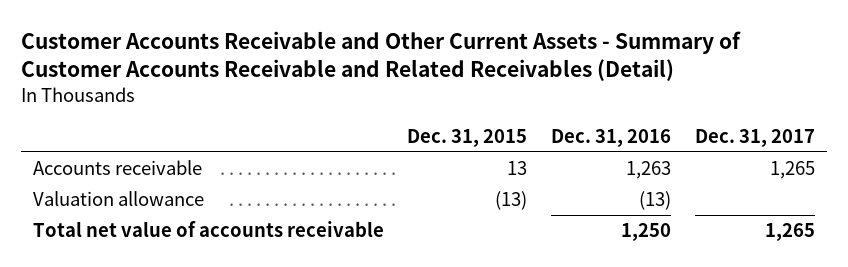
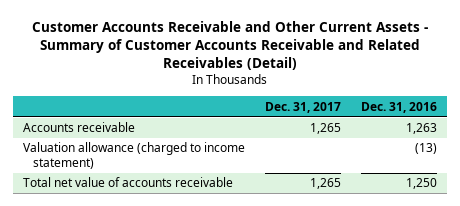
[407,128,528,147] Dec. 31, 2015 -> none
[32,191,204,207] Valuation allowance -> [23,142,246,169] Valuation allowance (charged to income statement)

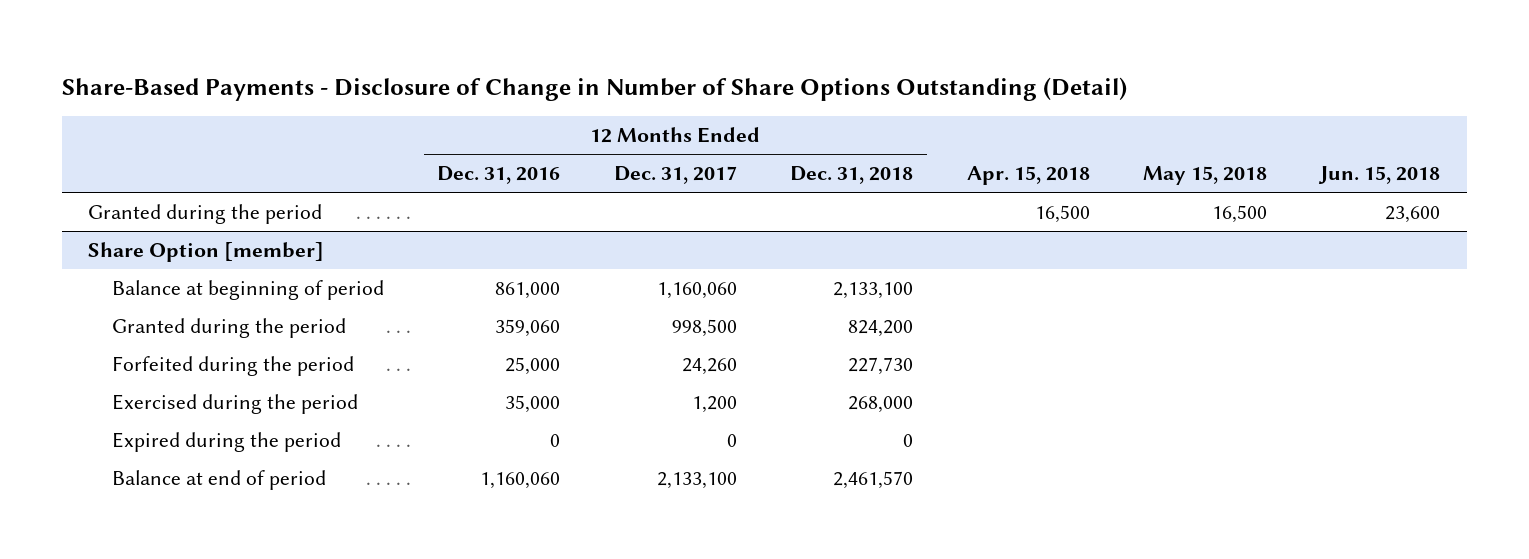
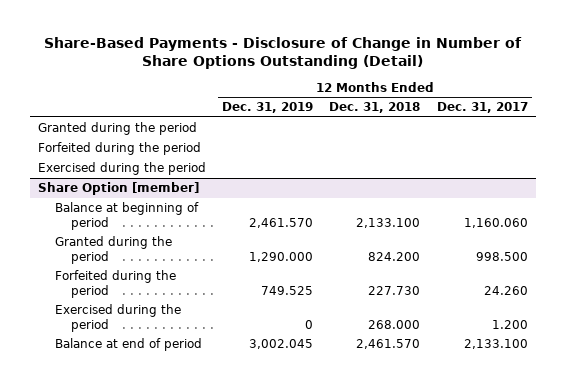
[437,166,561,185] Dec. 31, 2016 -> none
[966,166,1090,186] Apr. 15, 2018 -> none
[1143,166,1268,186] May 15, 2018 -> none
[1318,166,1441,185] Jun. 15, 2018 -> none
none -> [222,102,314,114] Dec. 31, 2019
none -> [38,141,202,155] Forfeited during the period
none -> [38,161,207,175] Exercised during the period
[111,431,341,452] Expired during the period -> none
[656,281,737,299] 1,160,060 -> [463,217,528,228] 1,160.060
[833,281,914,299] 2,133,100 -> [356,217,421,228] 2,133.100
[671,318,737,337] 998,500 -> [475,251,528,261] 998.500
[848,319,914,337] 824,200 -> [368,251,421,261] 824.200
[681,357,737,375] 24,260 -> [483,285,528,295] 24.260
[848,356,914,375] 227,730 -> [368,285,421,295] 227.730
[691,395,737,413] 1,200 -> [491,319,528,329] 1.200
[848,395,914,413] 268,000 -> [368,319,421,329] 268.000
[656,471,737,489] 2,133,100 -> [463,338,528,349] 2,133.100
[833,470,914,489] 2,461,570 -> [356,338,421,349] 2,461.570

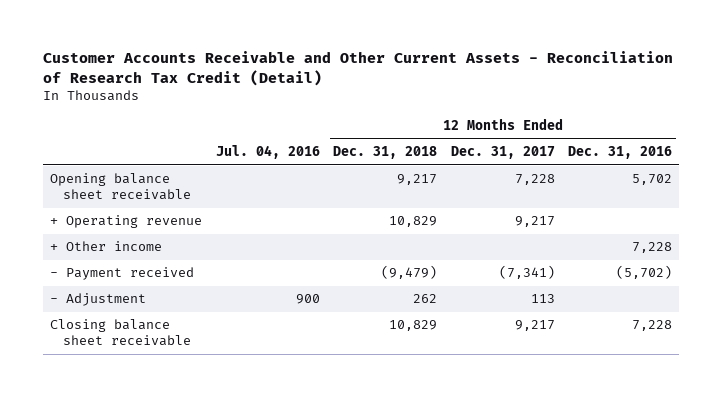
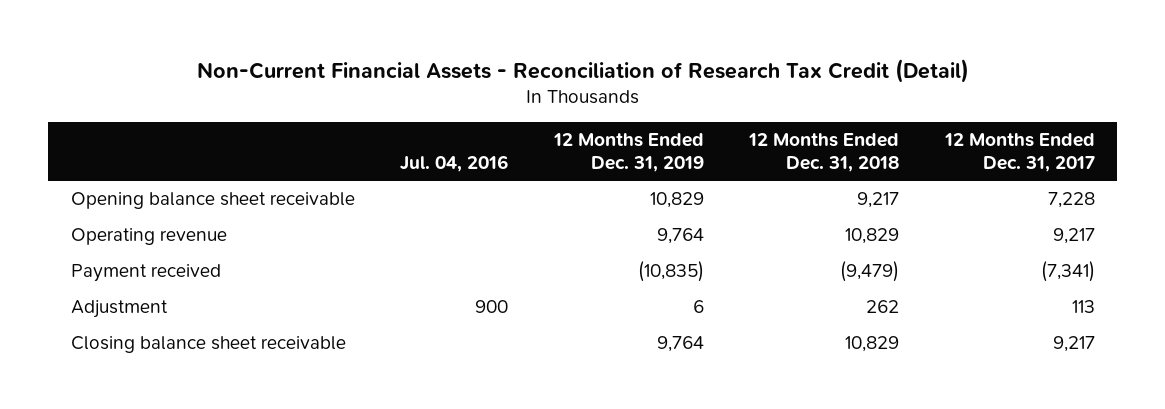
[43,51,674,86] Customer Accounts Receivable and Other Current Assets - Reconciliation of Research Tax Credit (Detail) -> [196,58,969,83] Non-Current Financial Assets - Reconciliation of Research Tax Credit (Detail)
[568,146,673,160] Dec. 31, 2016 -> none
none -> [552,133,704,173] 12 Months Ended Dec. 31, 2019
[49,241,162,252] + Other income -> none
[49,215,202,229] + Operating revenue -> [70,228,227,246] Operating revenue
[49,267,194,281] - Payment received -> [70,264,221,283] Payment received
[49,293,146,307] - Adjustment -> [70,300,168,319] Adjustment

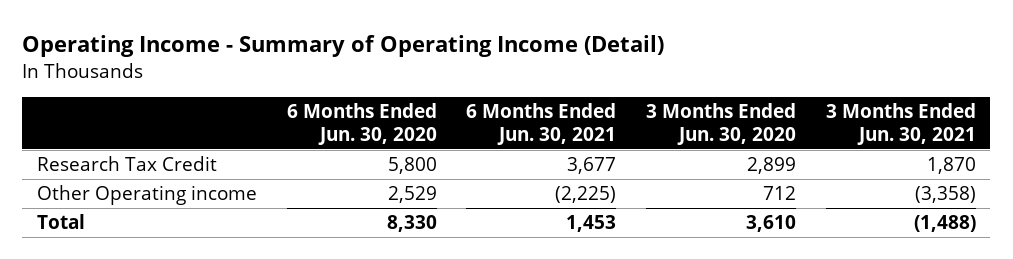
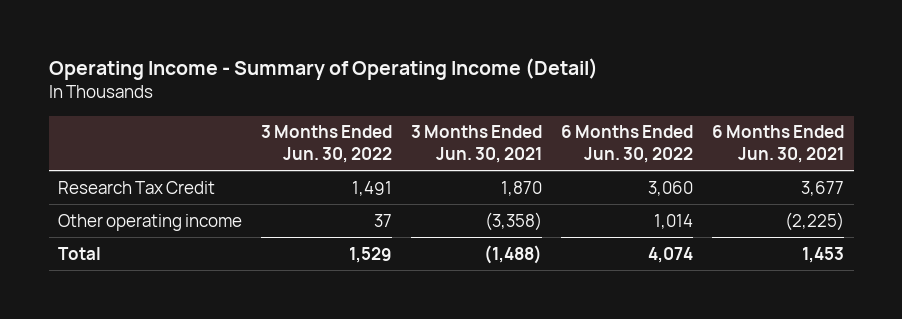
[286,103,437,146] 6 Months Ended Jun. 30, 2020 -> none
[645,103,796,146] 3 Months Ended Jun. 30, 2020 -> none
none -> [261,125,393,164] 3 Months Ended Jun. 30, 2022
none -> [561,125,694,164] 6 Months Ended Jun. 30, 2022
[37,185,258,206] Other Operating income -> [58,213,243,231] Other operating income

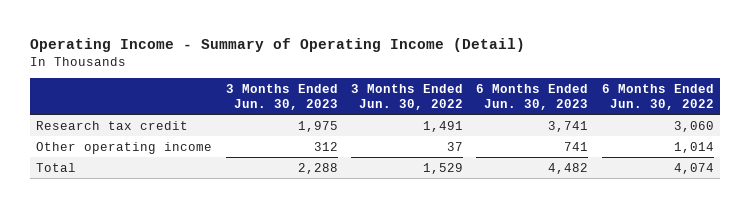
[411,125,543,164] 3 Months Ended Jun. 30, 2021 -> none
[712,125,845,164] 6 Months Ended Jun. 30, 2021 -> none
none -> [225,84,338,110] 3 Months Ended Jun. 30, 2023
none -> [476,84,589,110] 6 Months Ended Jun. 30, 2023
[58,180,216,194] Research Tax Credit -> [36,120,189,130] Research tax credit

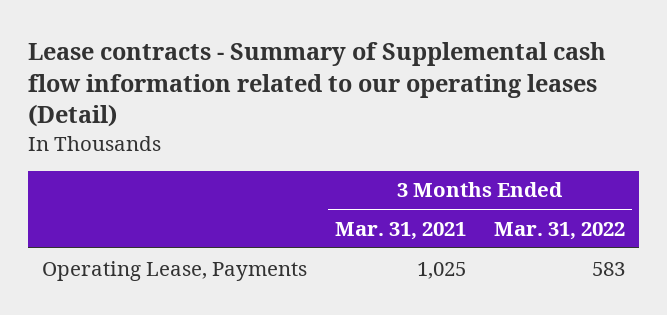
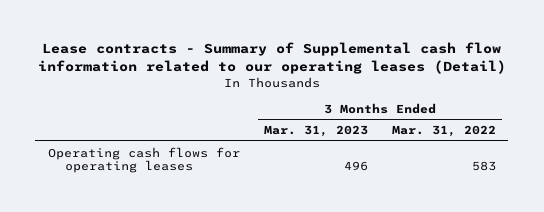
[335,221,467,240] Mar. 31, 2021 -> none
none -> [263,125,368,138] Mar. 31, 2023
[42,260,308,281] Operating Lease, Payments -> [47,146,240,174] Operating cash flows for operating leases

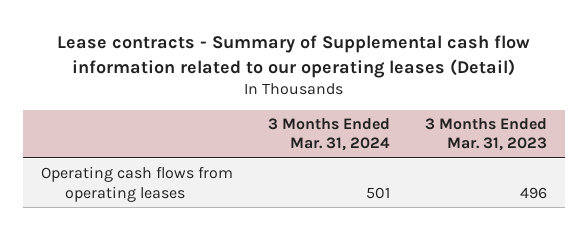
[392,125,497,138] Mar. 31, 2022 -> none
none -> [268,118,391,152] 3 Months Ended Mar. 31, 2024
[47,146,240,174] Operating cash flows for operating leases -> [41,166,234,202] Operating cash flows from operating leases

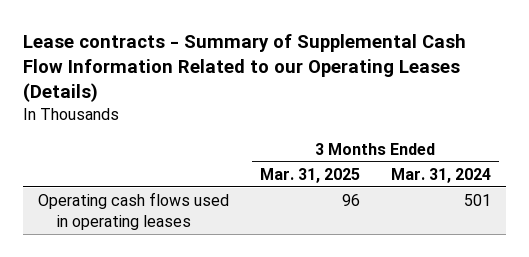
[57,35,531,78] Lease contracts - Summary of Supplemental cash flow information related to our operating leases (Detail) -> [22,33,466,103] Lease contracts - Summary of Supplemental Cash Flow Information Related to our Operating Leases (Details)
[425,118,548,152] 3 Months Ended Mar. 31, 2023 -> none
none -> [260,167,361,183] Mar. 31, 2025
[41,166,234,202] Operating cash flows from operating leases -> [38,192,230,230] Operating cash flows used in operating leases

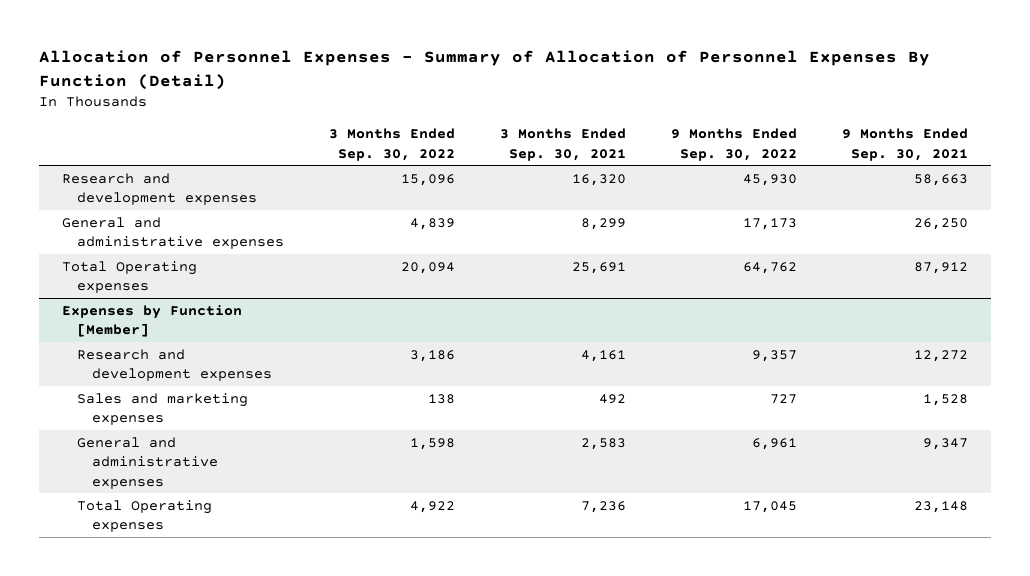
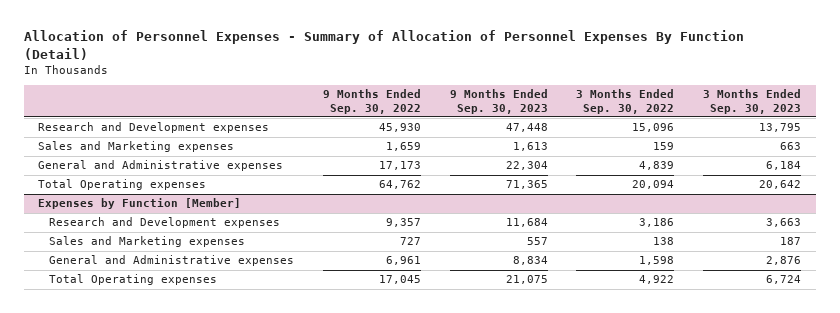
[500,128,627,161] 3 Months Ended Sep. 30, 2021 -> none
[842,128,969,161] 9 Months Ended Sep. 30, 2021 -> none
none -> [449,89,548,114] 9 Months Ended Sep. 30, 2023
none -> [703,89,802,114] 3 Months Ended Sep. 30, 2023
[61,172,257,206] Research and development expenses -> [38,122,270,134] Research and Development expenses
none -> [38,141,235,153] Sales and Marketing expenses
[61,216,284,250] General and administrative expenses -> [38,160,284,172] General and Administrative expenses
[76,348,272,382] Research and development expenses -> [49,217,281,229] Research and Development expenses
[76,392,248,426] Sales and marketing expenses -> [49,236,246,248] Sales and Marketing expenses
[76,436,218,489] General and administrative expenses -> [49,255,295,267] General and Administrative expenses

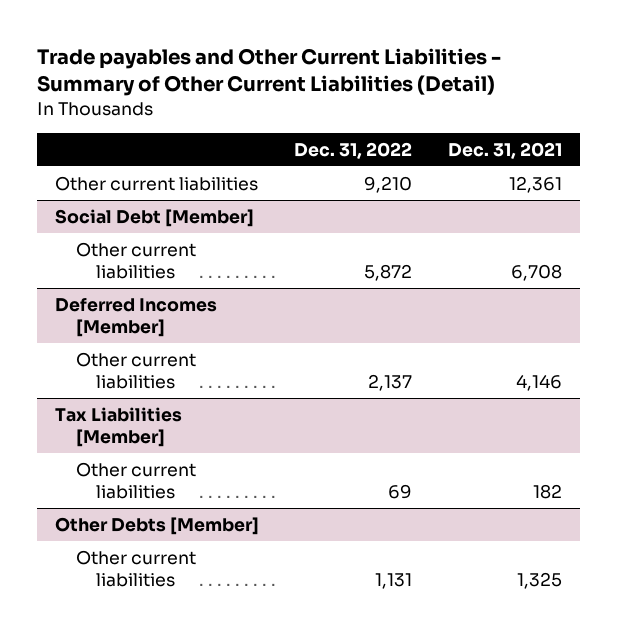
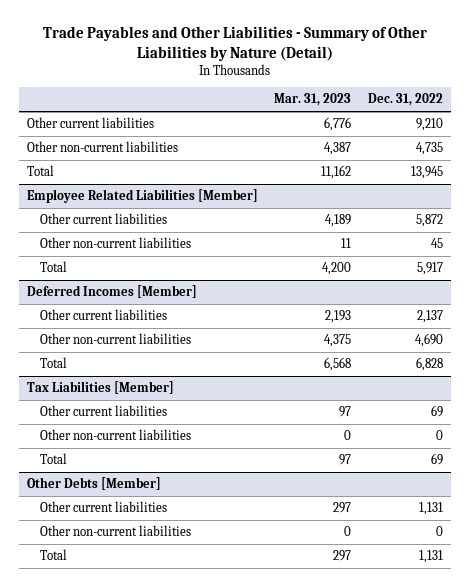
[36,48,501,97] Trade payables and Other Current Liabilities - Summary of Other Current Liabilities (Detail) -> [42,26,427,61] Trade Payables and Other Liabilities - Summary of Other Liabilities by Nature (Detail)
[448,141,563,159] Dec. 31, 2021 -> none
none -> [274,93,352,107] Mar. 31, 2023
[54,209,254,228] Social Debt [Member] -> none
none -> [26,141,178,153] Other non-current liabilities
none -> [26,165,54,177] Total
none -> [26,189,258,204] Employee Related Liabilities [Member]
none -> [39,237,191,249] Other non-current liabilities
none -> [39,261,67,273] Total
none -> [39,333,191,345] Other non-current liabilities
none -> [39,357,67,369] Total
none -> [39,429,191,441] Other non-current liabilities
none -> [39,453,67,465] Total
none -> [39,525,191,537] Other non-current liabilities
none -> [39,549,67,561] Total

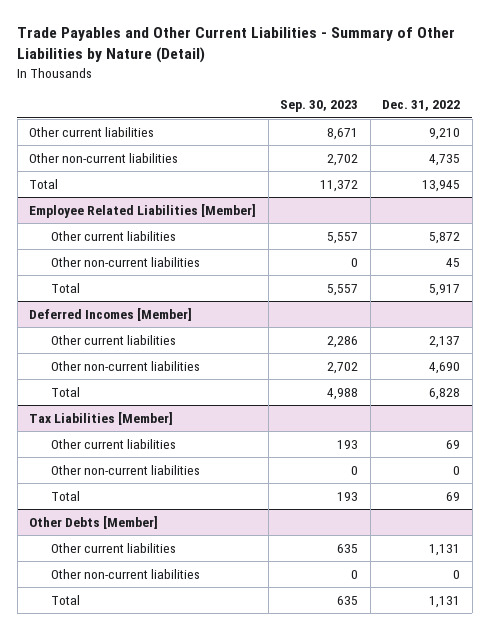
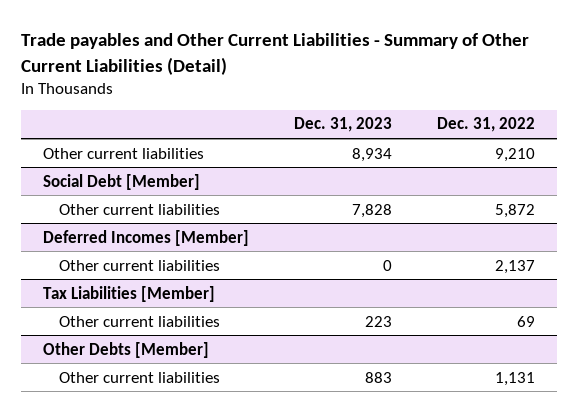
[17,27,456,64] Trade Payables and Other Current Liabilities - Summary of Other Liabilities by Nature (Detail) -> [21,33,530,75] Trade payables and Other Current Liabilities - Summary of Other Current Liabilities (Detail)
[280,100,359,113] Sep. 30, 2023 -> none
none -> [294,117,393,133] Dec. 31, 2023
[29,152,179,163] Other non-current liabilities -> none
[29,178,59,189] Total -> none
[29,203,257,218] Employee Related Liabilities [Member] -> none
none -> [43,173,201,190] Social Debt [Member]
[50,256,200,267] Other non-current liabilities -> none
[50,282,80,293] Total -> none
[50,360,200,371] Other non-current liabilities -> none
[50,386,80,397] Total -> none
[50,464,200,475] Other non-current liabilities -> none
[50,490,80,501] Total -> none
[50,568,200,579] Other non-current liabilities -> none
[50,594,80,605] Total -> none

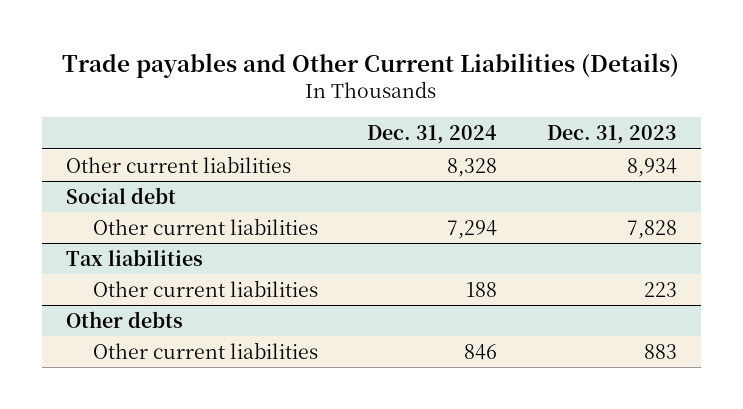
[21,33,530,75] Trade payables and Other Current Liabilities - Summary of Other Current Liabilities (Detail) -> [62,52,680,78] Trade payables and Other Current Liabilities (Details)
[436,117,535,133] Dec. 31, 2022 -> none
none -> [367,125,498,145] Dec. 31, 2024
[43,173,201,190] Social Debt [Member] -> [66,186,177,204] Social debt
[43,229,250,246] Deferred Incomes [Member] -> none
[59,259,221,271] Other current liabilities -> none
[43,285,216,302] Tax Liabilities [Member] -> [66,248,204,266] Tax liabilities
[43,341,210,358] Other Debts [Member] -> [66,310,184,328] Other debts

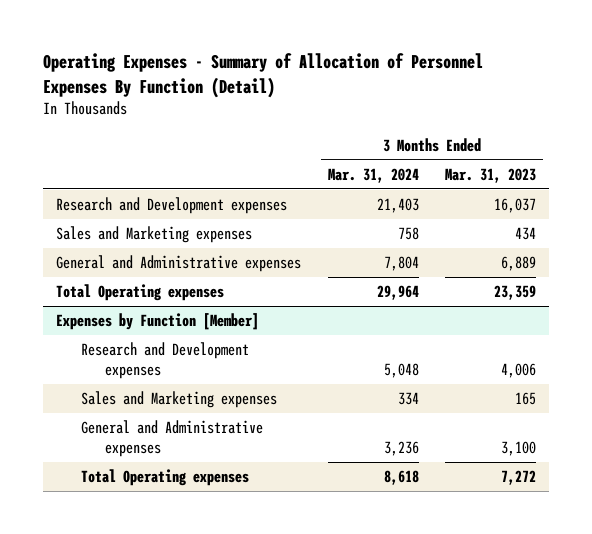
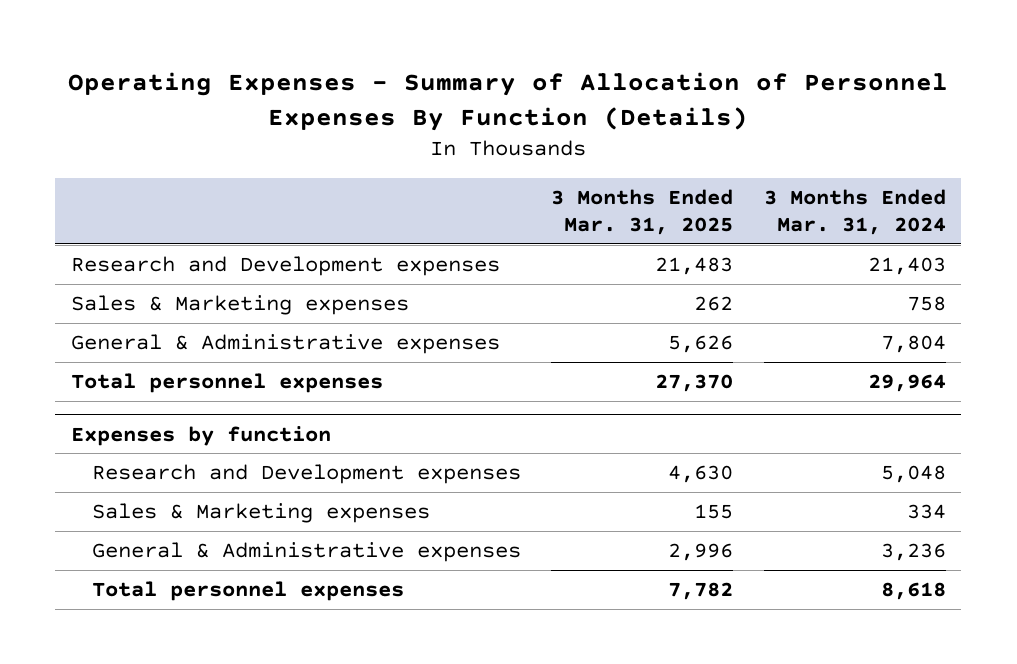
[43,52,484,98] Operating Expenses - Summary of Allocation of Personnel Expenses By Function (Detail) -> [68,72,949,132] Operating Expenses - Summary of Allocation of Personnel Expenses By Function (Details)
[444,167,536,183] Mar. 31, 2023 -> none
none -> [551,188,734,235] 3 Months Ended Mar. 31, 2025
[56,226,253,244] Sales and Marketing expenses -> [70,295,409,316] Sales & Marketing expenses
[56,255,302,273] General and Administrative expenses -> [70,334,500,355] General & Administrative expenses
[56,284,225,302] Total Operating expenses -> [70,373,383,394] Total personnel expenses
[56,313,260,331] Expenses by Function [Member] -> [70,425,331,446] Expenses by function
[80,391,277,409] Sales and Marketing expenses -> [91,503,430,524] Sales & Marketing expenses
[80,420,263,457] General and Administrative expenses -> [91,542,521,563] General & Administrative expenses
[80,469,249,487] Total Operating expenses -> [91,581,404,602] Total personnel expenses

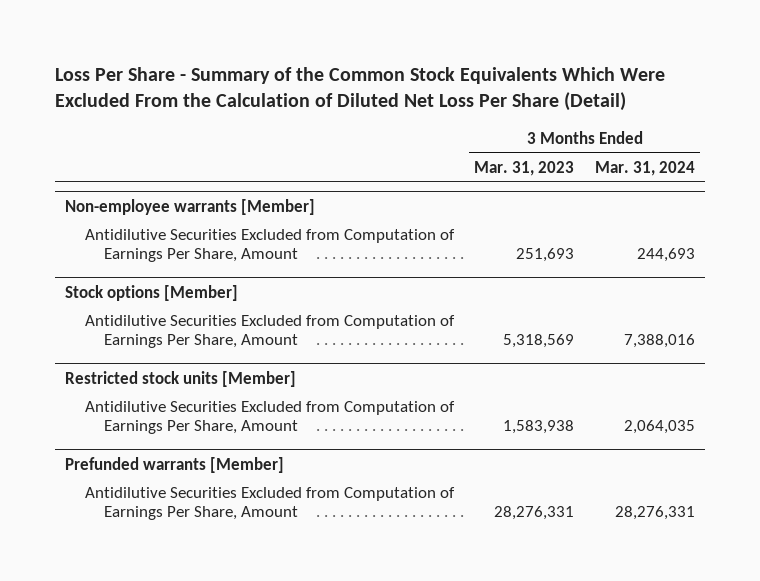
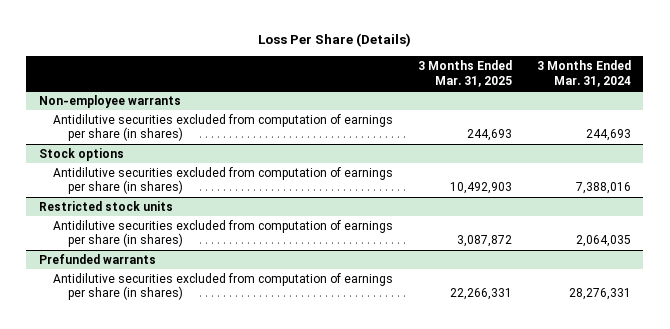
[55,67,666,112] Loss Per Share - Summary of the Common Stock Equivalents Which Were Excluded From the Calculation of Diluted Net Loss Per Share (Detail) -> [257,33,411,48] Loss Per Share (Details)
[474,160,575,176] Mar. 31, 2023 -> none
none -> [418,60,513,87] 3 Months Ended Mar. 31, 2025
[65,198,316,215] Non-employee warrants [Member] -> [38,94,181,108] Non-employee warrants
[84,228,455,263] Antidilutive Securities Excluded from Computation of Earnings Per Share, Amount -> [53,113,394,142] Antidilutive securities excluded from computation of earnings per share (in shares)
[65,284,239,301] Stock options [Member] -> [38,147,124,161] Stock options
[84,314,455,349] Antidilutive Securities Excluded from Computation of Earnings Per Share, Amount -> [53,166,394,195] Antidilutive securities excluded from computation of earnings per share (in shares)
[65,370,297,387] Restricted stock units [Member] -> [38,200,173,211] Restricted stock units
[84,400,455,435] Antidilutive Securities Excluded from Computation of Earnings Per Share, Amount -> [53,219,394,248] Antidilutive securities excluded from computation of earnings per share (in shares)
[65,456,285,473] Prefunded warrants [Member] -> [38,253,156,264] Prefunded warrants
[84,486,455,521] Antidilutive Securities Excluded from Computation of Earnings Per Share, Amount -> [53,272,394,301] Antidilutive securities excluded from computation of earnings per share (in shares)

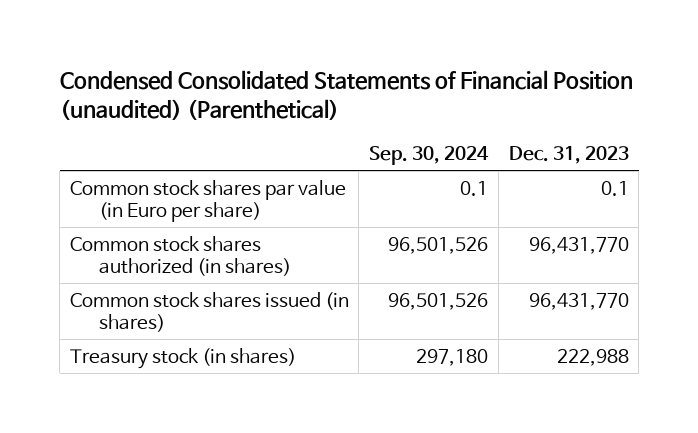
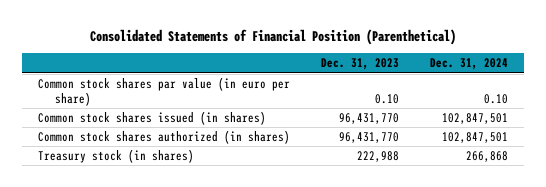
[59,70,633,121] Condensed Consolidated Statements of Financial Position (unaudited) (Parenthetical) -> [89,29,456,46] Consolidated Statements of Financial Position (Parenthetical)
[369,145,490,165] Sep. 30, 2024 -> none
none -> [430,58,509,71] Dec. 31, 2024
[69,179,346,222] Common stock shares par value (in Euro per share) -> [37,76,290,106] Common stock shares par value (in euro per share)
[600,180,629,196] 0.1 -> [374,93,399,104] 0.10
[69,235,291,276] Common stock shares authorized (in shares) -> [37,129,290,144] Common stock shares authorized (in shares)

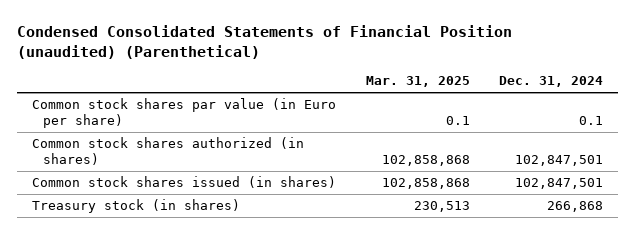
[89,29,456,46] Consolidated Statements of Financial Position (Parenthetical) -> [17,24,513,59] Condensed Consolidated Statements of Financial Position (unaudited) (Parenthetical)
[320,58,399,71] Dec. 31, 2023 -> none
none -> [365,76,470,88] Mar. 31, 2025
[37,76,290,106] Common stock shares par value (in euro per share) -> [31,97,336,129] Common stock shares par value (in Euro per share)
[484,93,509,104] 0.10 -> [579,116,604,126] 0.1
[37,110,266,125] Common stock shares issued (in shares) -> [31,175,336,188] Common stock shares issued (in shares)

